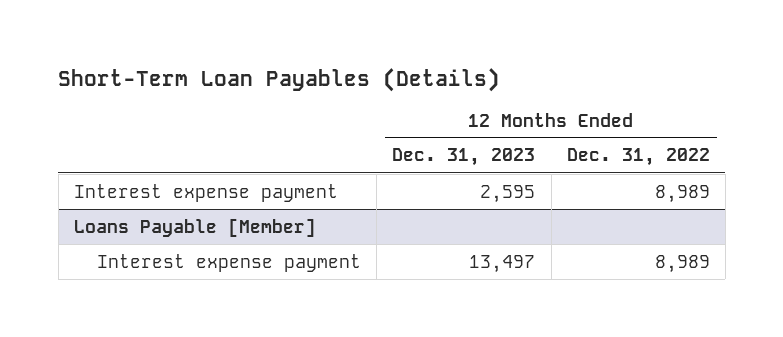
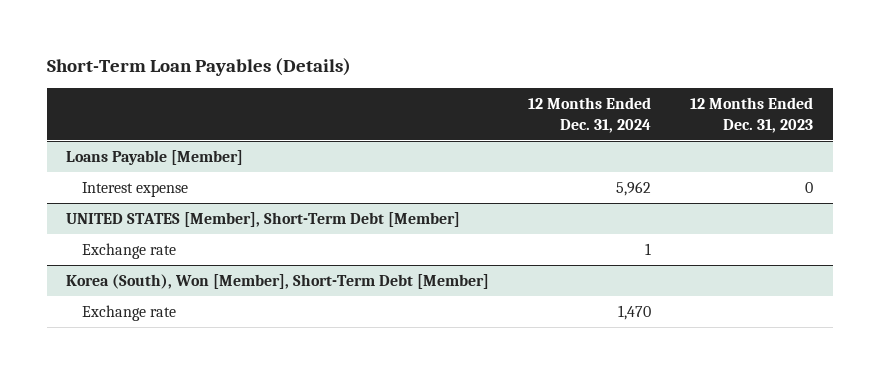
[566,148,710,167] Dec. 31, 2022 -> none
none -> [528,96,652,133] 12 Months Ended Dec. 31, 2024
[73,183,338,202] Interest expense payment -> none
[97,253,362,272] Interest expense payment -> [82,181,189,197] Interest expense
[469,254,536,273] 13,497 -> [805,181,814,193] 0
none -> [66,211,461,227] UNITED STATES [Member], Short-Term Debt [Member]
none -> [82,242,177,259] Exchange rate
none -> [66,273,490,289] Korea (South), Won [Member], Short-Term Debt [Member]
none -> [82,304,177,321] Exchange rate

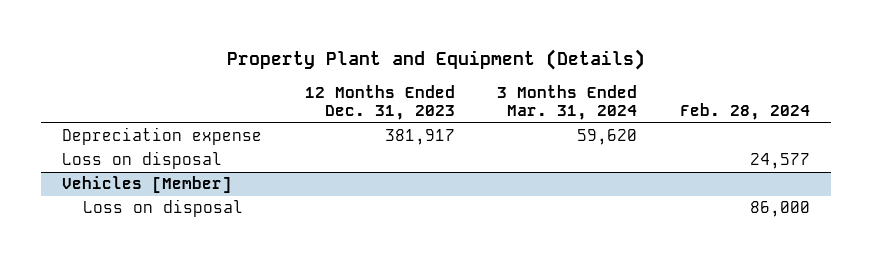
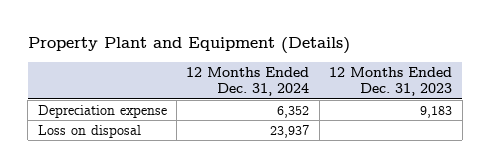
[497,84,638,121] 3 Months Ended Mar. 31, 2024 -> none
[679,103,810,121] Feb. 28, 2024 -> none
none -> [186,66,310,97] 12 Months Ended Dec. 31, 2024
[384,129,455,146] 381,917 -> [420,105,453,118] 9,183
[61,176,232,194] Vehicles [Member] -> none
[82,199,243,218] Loss on disposal -> none

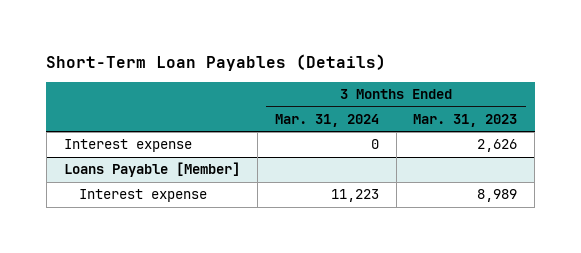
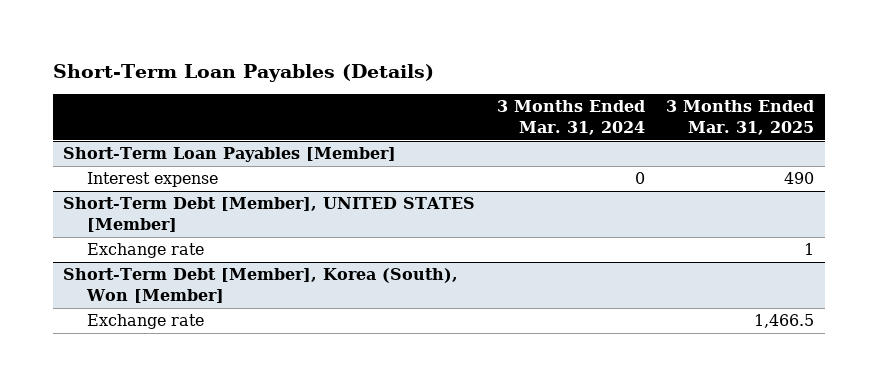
[413,113,518,127] Mar. 31, 2023 -> none
none -> [666,100,815,135] 3 Months Ended Mar. 31, 2025
[63,139,192,153] Interest expense -> none
[63,162,240,178] Loans Payable [Member] -> [63,147,397,163] Short-Term Loan Payables [Member]
[330,189,379,203] 11,223 -> [634,172,645,185] 0
none -> [63,197,476,233] Short-Term Debt [Member], UNITED STATES [Member]
none -> [86,243,204,259] Exchange rate
none -> [63,268,459,304] Short-Term Debt [Member], Korea (South), Won [Member]
none -> [86,314,204,330] Exchange rate

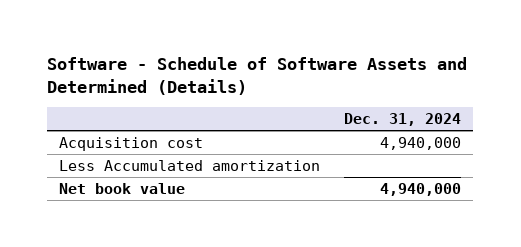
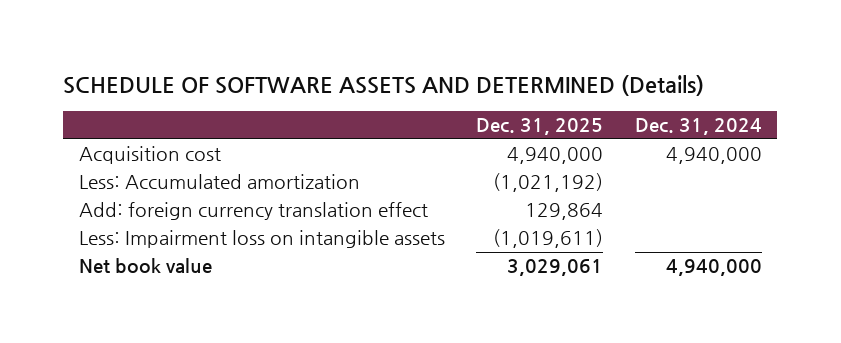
[47,56,468,95] Software - Schedule of Software Assets and Determined (Details) -> [63,75,705,97] SCHEDULE OF SOFTWARE ASSETS AND DETERMINED (Details)
none -> [476,118,604,136] Dec. 31, 2025
[59,159,321,171] Less Accumulated amortization -> [78,174,360,190] Less: Accumulated amortization
none -> [78,202,428,221] Add: foreign currency translation effect
none -> [78,230,445,249] Less: Impairment loss on intangible assets

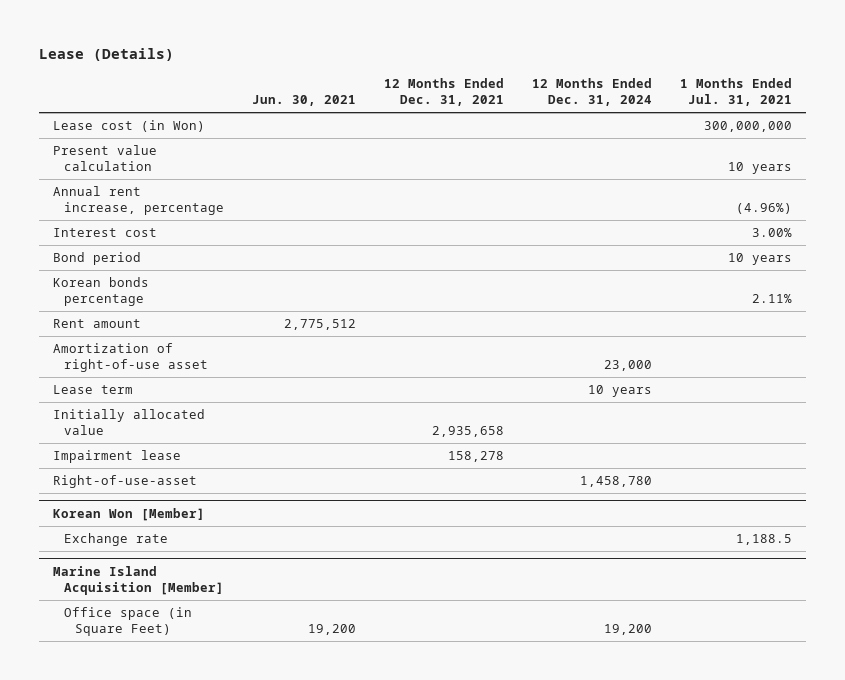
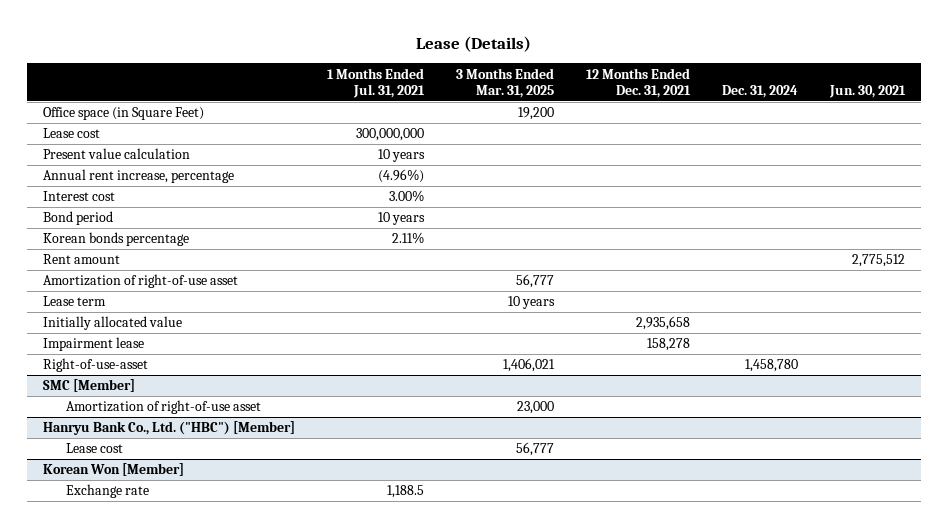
[531,78,652,106] 12 Months Ended Dec. 31, 2024 -> none
none -> [456,67,555,99] 3 Months Ended Mar. 31, 2025
none -> [721,85,798,99] Dec. 31, 2024
none -> [43,107,205,121] Office space (in Square Feet)
[53,120,206,133] Lease cost (in Won) -> [43,128,101,139] Lease cost
none -> [43,379,136,393] SMC [Member]
none -> [65,400,261,415] Amortization of right-of-use asset
none -> [43,421,296,436] Hanryu Bank Co., Ltd. ("HBC") [Member]
none -> [65,443,123,454] Lease cost
[53,565,224,595] Marine Island Acquisition [Member] -> none
[63,607,192,636] Office space (in Square Feet) -> none

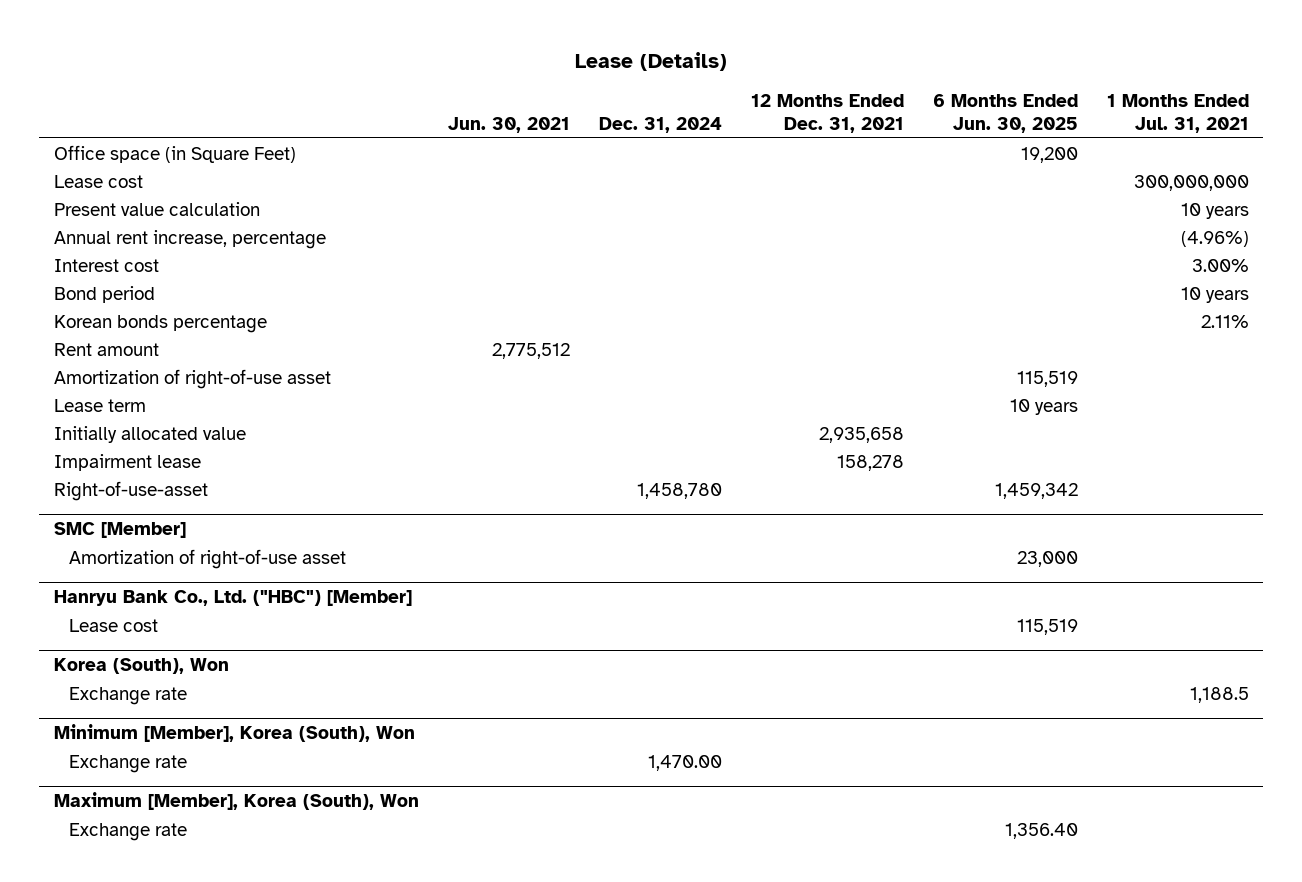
[456,67,555,99] 3 Months Ended Mar. 31, 2025 -> none
none -> [932,93,1078,133] 6 Months Ended Jun. 30, 2025
[43,463,185,477] Korean Won [Member] -> [53,658,229,675] Korea (South), Won
none -> [53,724,415,743] Minimum [Member], Korea (South), Won
none -> [68,754,187,773] Exchange rate
none -> [53,792,419,811] Maximum [Member], Korea (South), Won
none -> [68,822,187,841] Exchange rate

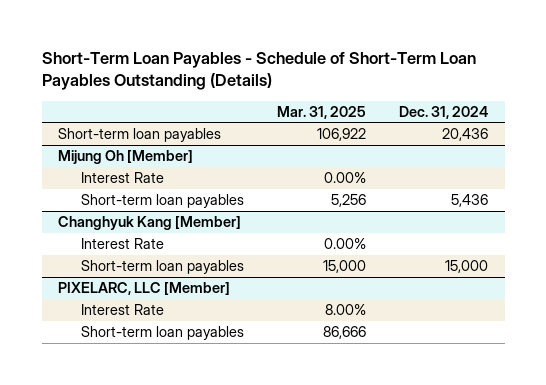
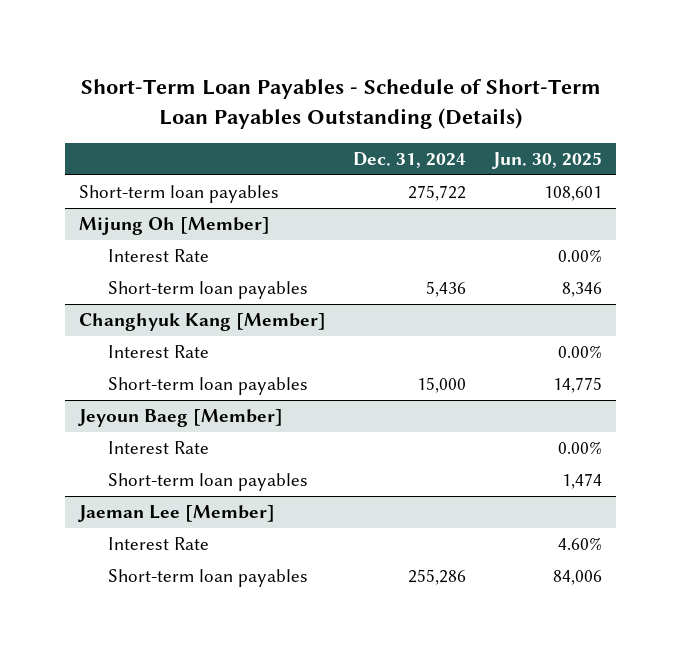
[276,105,366,119] Mar. 31, 2025 -> none
none -> [492,151,603,169] Jun. 30, 2025
[442,128,489,142] 20,436 -> [408,185,467,202] 275,722
[58,282,231,296] PIXELARC, LLC [Member] -> none
[80,304,164,316] Interest Rate -> none
[80,326,244,341] Short-term loan payables -> none
none -> [77,409,283,428] Jeyoun Baeg [Member]
none -> [108,441,210,455] Interest Rate
none -> [108,473,309,492] Short-term loan payables
none -> [77,505,275,523] Jaeman Lee [Member]
none -> [108,537,210,551] Interest Rate
none -> [108,569,309,588] Short-term loan payables

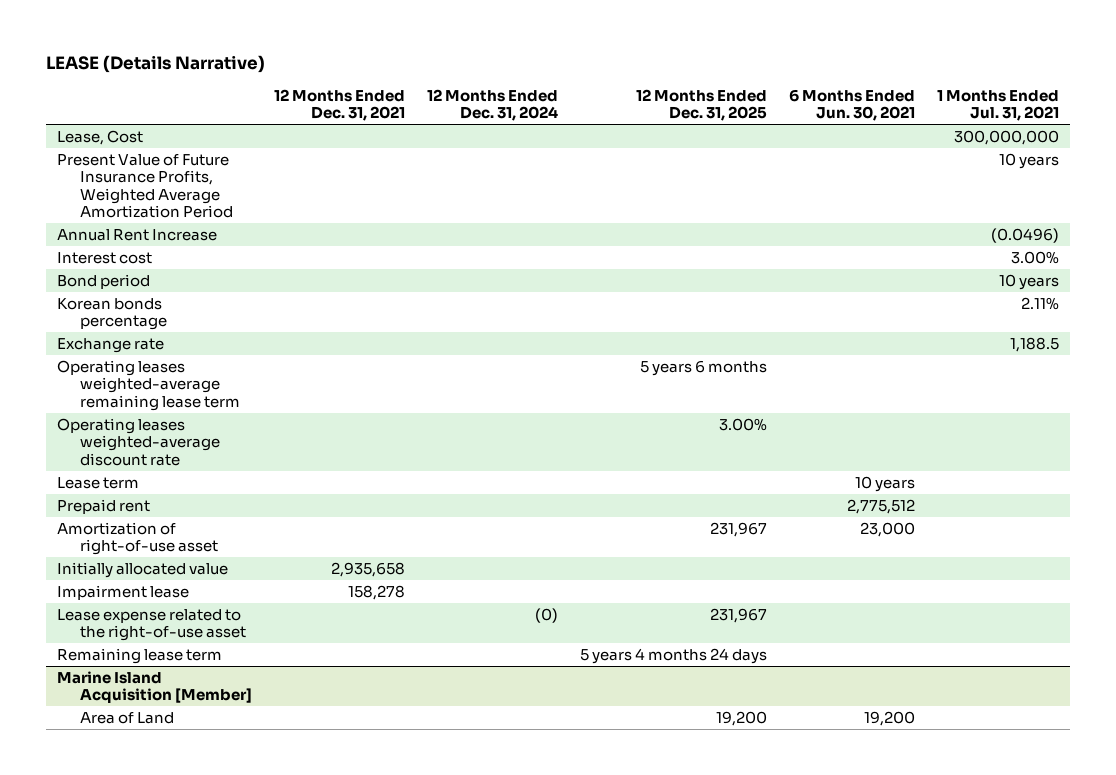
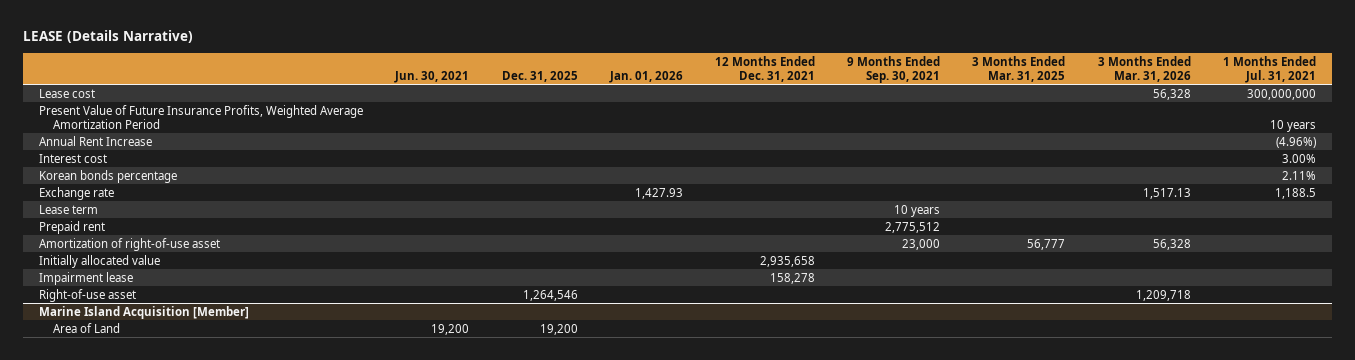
[426,88,558,122] 12 Months Ended Dec. 31, 2024 -> none
[635,88,767,122] 12 Months Ended Dec. 31, 2025 -> none
[788,88,915,122] 6 Months Ended Jun. 30, 2021 -> none
none -> [394,70,470,83] Jun. 30, 2021
none -> [501,70,578,82] Dec. 31, 2025
none -> [608,70,683,83] Jan. 01, 2026
none -> [847,55,941,83] 9 Months Ended Sep. 30, 2021
none -> [972,55,1066,82] 3 Months Ended Mar. 31, 2025
none -> [1097,55,1191,82] 3 Months Ended Mar. 31, 2026
[57,129,144,145] Lease, Cost -> [39,88,96,98] Lease cost
[991,227,1060,243] (0.0496) -> [1275,136,1316,148] (4.96%)
[57,273,151,289] Bond period -> none
[57,359,240,411] Operating leases weighted-average remaining lease term -> none
[57,417,220,466] Operating leases weighted-average discount rate -> none
[57,608,246,642] Lease expense related to the right-of-use asset -> none
[57,647,223,664] Remaining lease term -> none
none -> [39,288,137,302] Right-of-use asset

